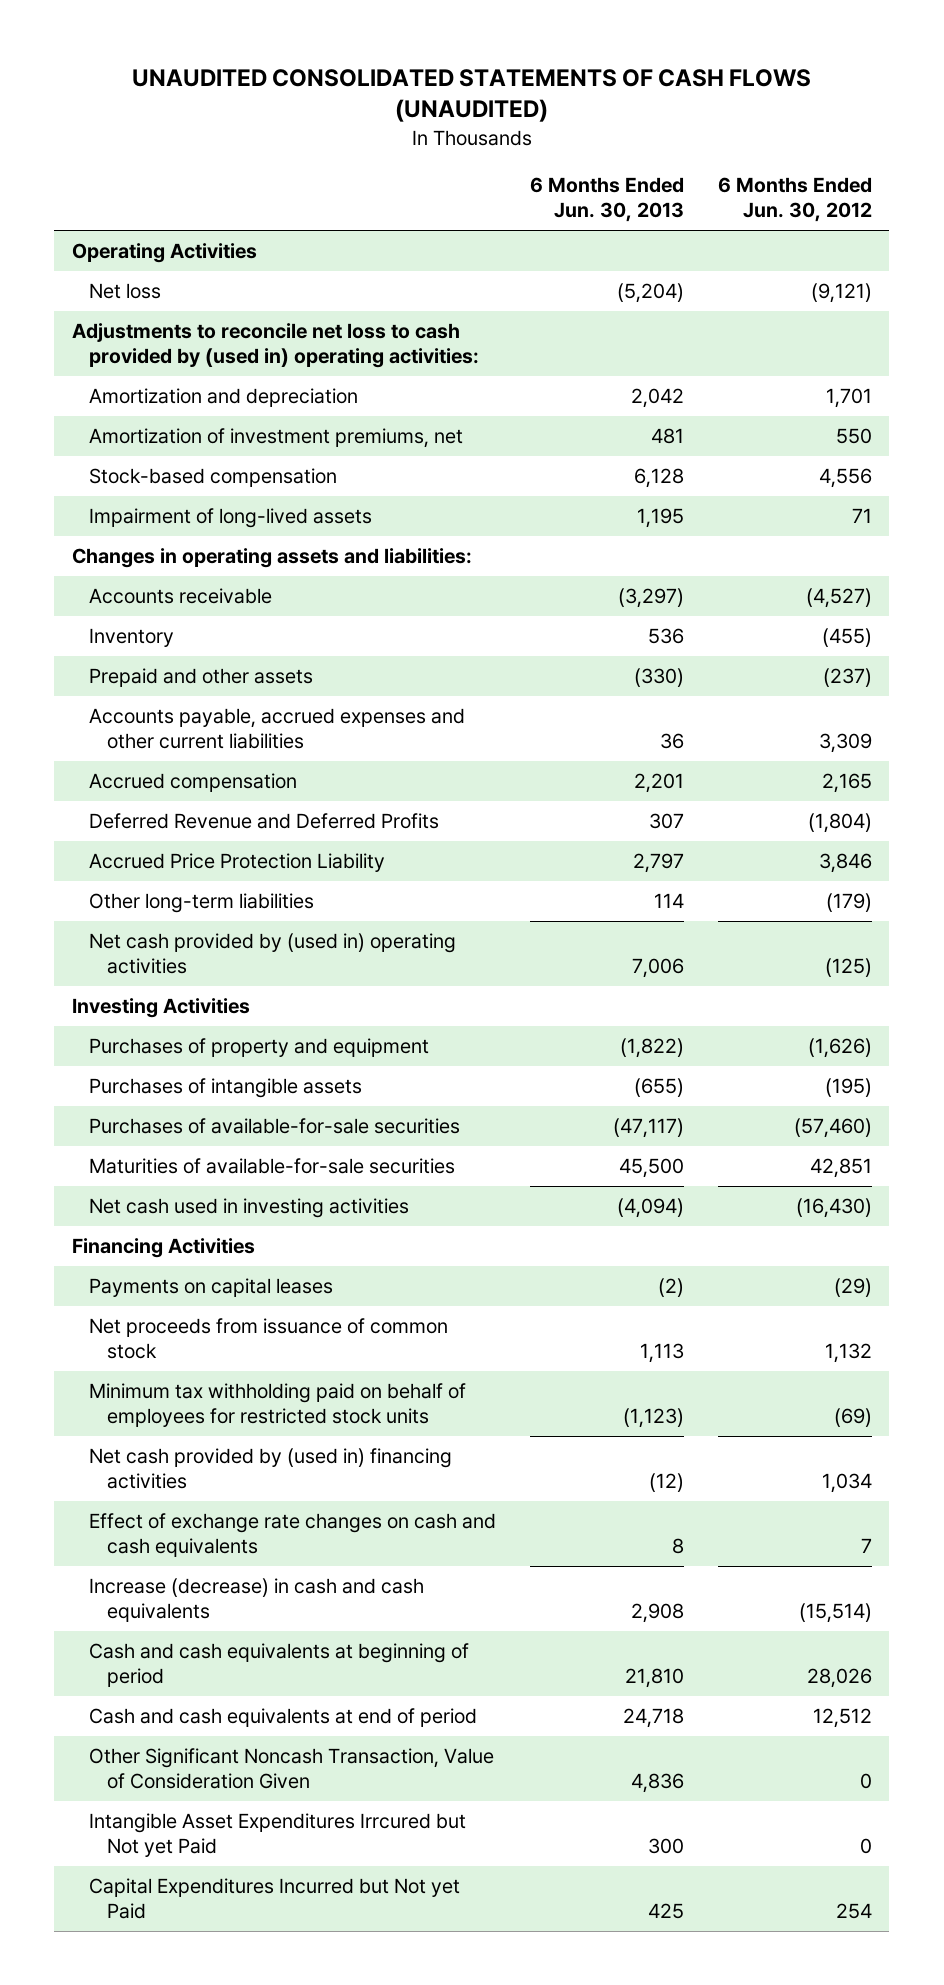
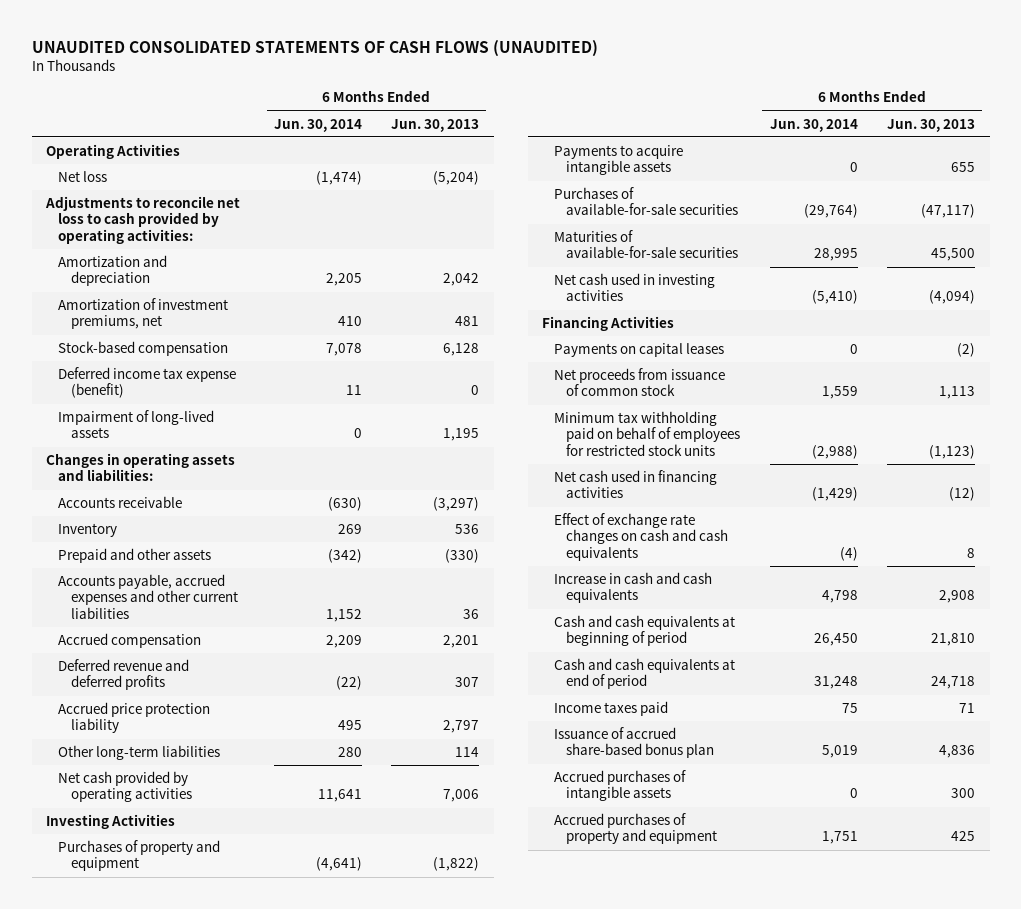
[718,177,873,223] 6 Months Ended Jun. 30, 2012 -> none
none -> [273,118,362,132] Jun. 30, 2014
[71,323,480,369] Adjustments to reconcile net loss to cash provided by (used in) operating activities: -> [45,196,241,244] Adjustments to reconcile net loss to cash provided by operating activities:
none -> [58,367,237,399] Deferred income tax expense (benefit)
[89,813,440,830] Deferred Revenue and Deferred Profits -> [58,659,190,691] Deferred revenue and deferred profits
[89,853,386,873] Accrued Price Protection Liability -> [58,702,211,734] Accrued price protection liability
[89,933,457,975] Net cash provided by (used in) operating activities -> [58,771,192,803] Net cash provided by operating activities
[89,1078,363,1099] Purchases of intangible assets -> [554,145,684,176] Payments to acquire intangible assets
[634,1078,685,1098] (655) -> [950,162,975,173] 655
[89,1448,453,1490] Net cash provided by (used in) financing activities -> [554,470,718,499] Net cash used in financing activities
[89,1578,425,1623] Increase (decrease) in cash and cash equivalents -> [554,572,713,604] Increase in cash and cash equivalents
none -> [554,701,669,717] Income taxes paid
[89,1748,495,1790] Other Significant Noncash Transaction, Value of Consideration Given -> [554,727,715,759] Issuance of accrued share-based bonus plan
[89,1813,467,1858] Intangible Asset Expenditures Irrcured but Not yet Paid -> [554,770,687,802] Accrued purchases of intangible assets
[89,1878,461,1920] Capital Expenditures Incurred but Not yet Paid -> [554,813,718,845] Accrued purchases of property and equipment

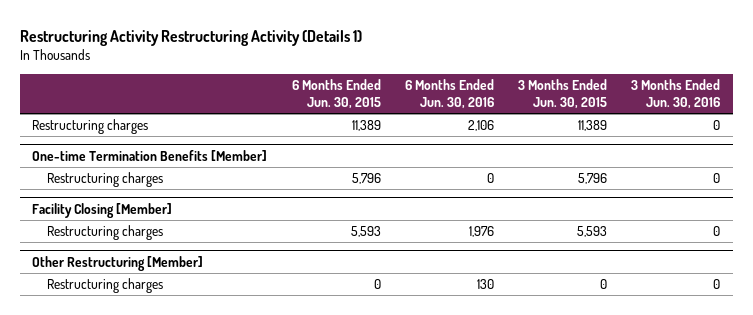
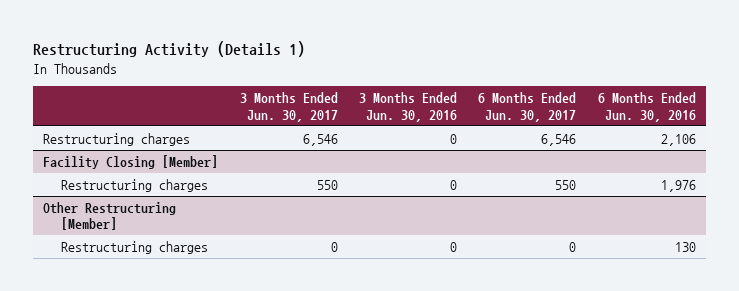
[20,29,363,46] Restructuring Activity Restructuring Activity (Details 1) -> [32,40,305,57] Restructuring Activity (Details 1)
[291,78,381,110] 6 Months Ended Jun. 30, 2015 -> none
[518,78,608,110] 3 Months Ended Jun. 30, 2015 -> none
none -> [239,92,338,122] 3 Months Ended Jun. 30, 2017
none -> [478,92,577,122] 6 Months Ended Jun. 30, 2017
[32,149,268,161] One-time Termination Benefits [Member] -> none
[47,172,164,188] Restructuring charges -> none

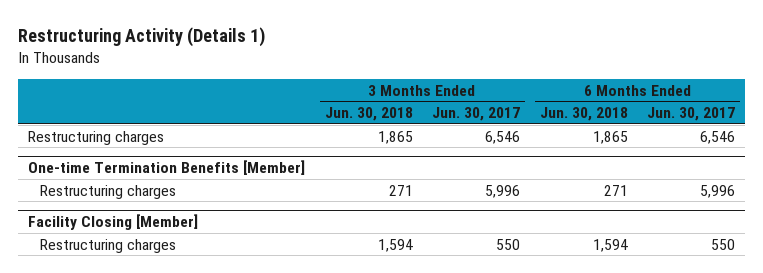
[358,92,457,122] 3 Months Ended Jun. 30, 2016 -> none
[597,92,696,122] 6 Months Ended Jun. 30, 2016 -> none
none -> [324,106,413,121] Jun. 30, 2018
none -> [539,106,628,121] Jun. 30, 2018
none -> [28,159,306,175] One-time Termination Benefits [Member]
none -> [39,184,176,199] Restructuring charges
[43,201,177,231] Other Restructuring [Member] -> none
[61,240,209,254] Restructuring charges -> none

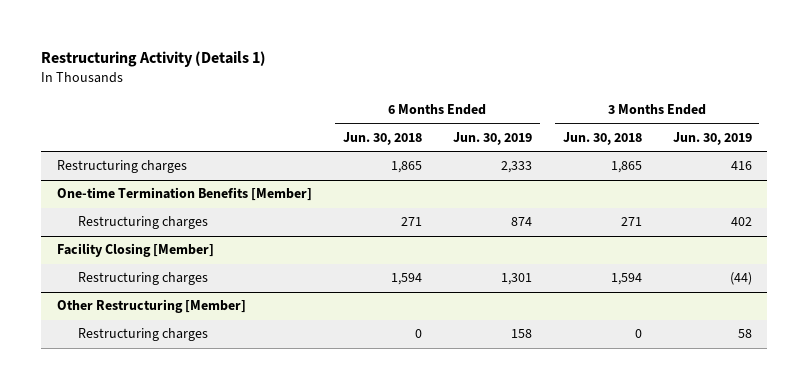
[432,106,521,121] Jun. 30, 2017 -> none
[647,106,736,121] Jun. 30, 2017 -> none
none -> [452,131,532,145] Jun. 30, 2019
none -> [672,131,752,145] Jun. 30, 2019
none -> [56,299,246,314] Other Restructuring [Member]
none -> [77,328,208,342] Restructuring charges

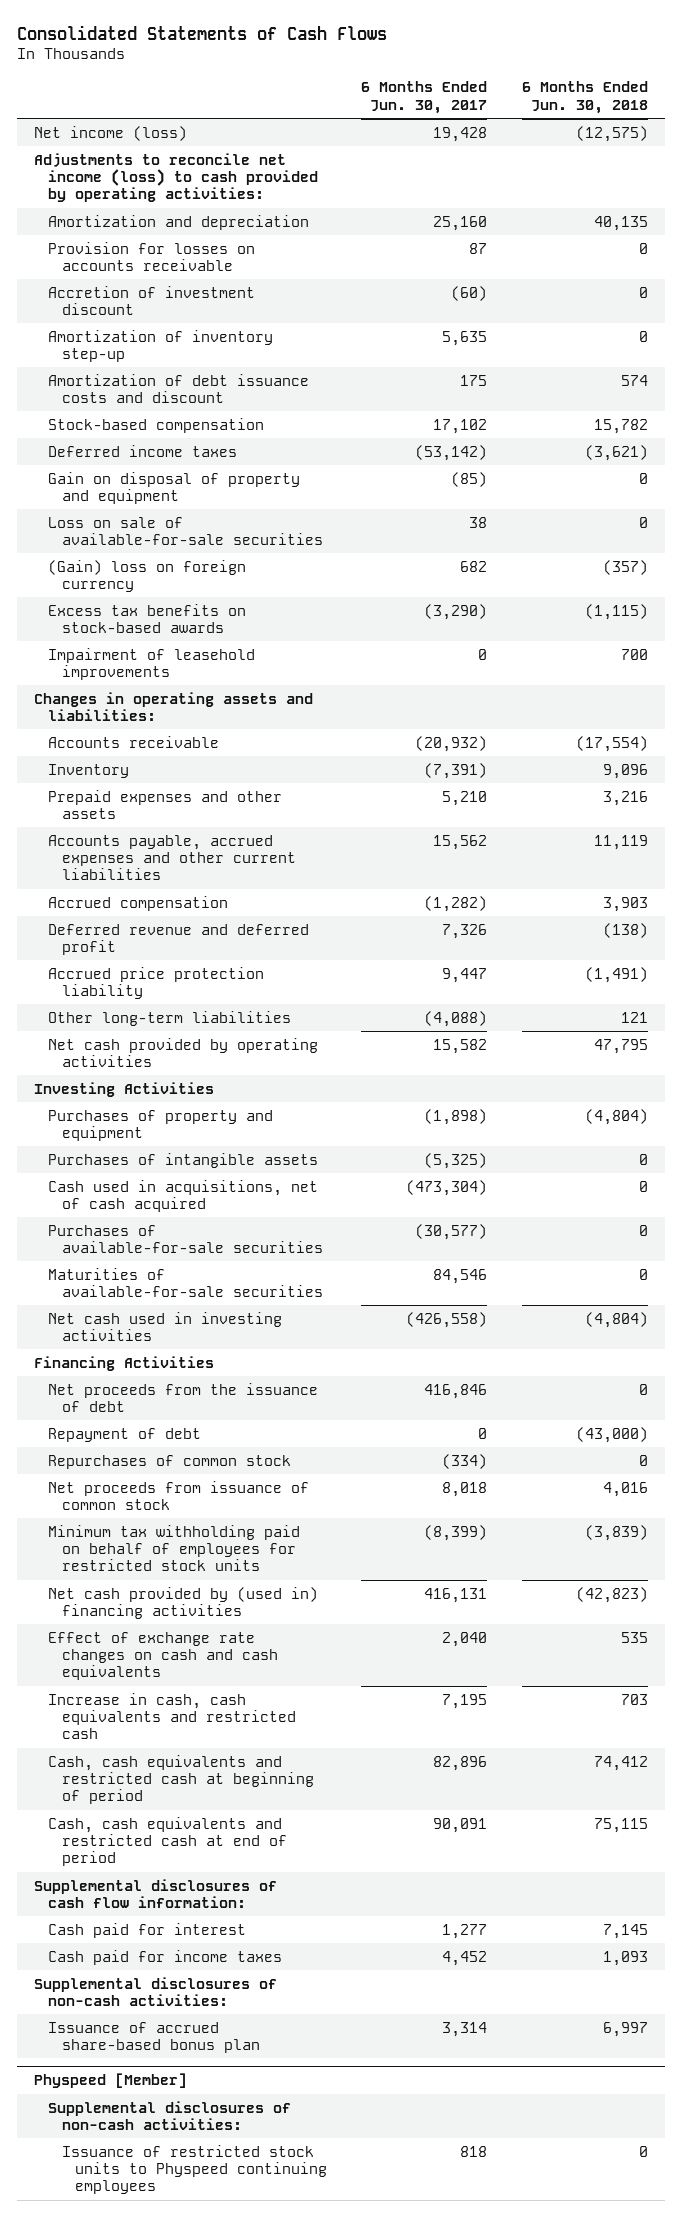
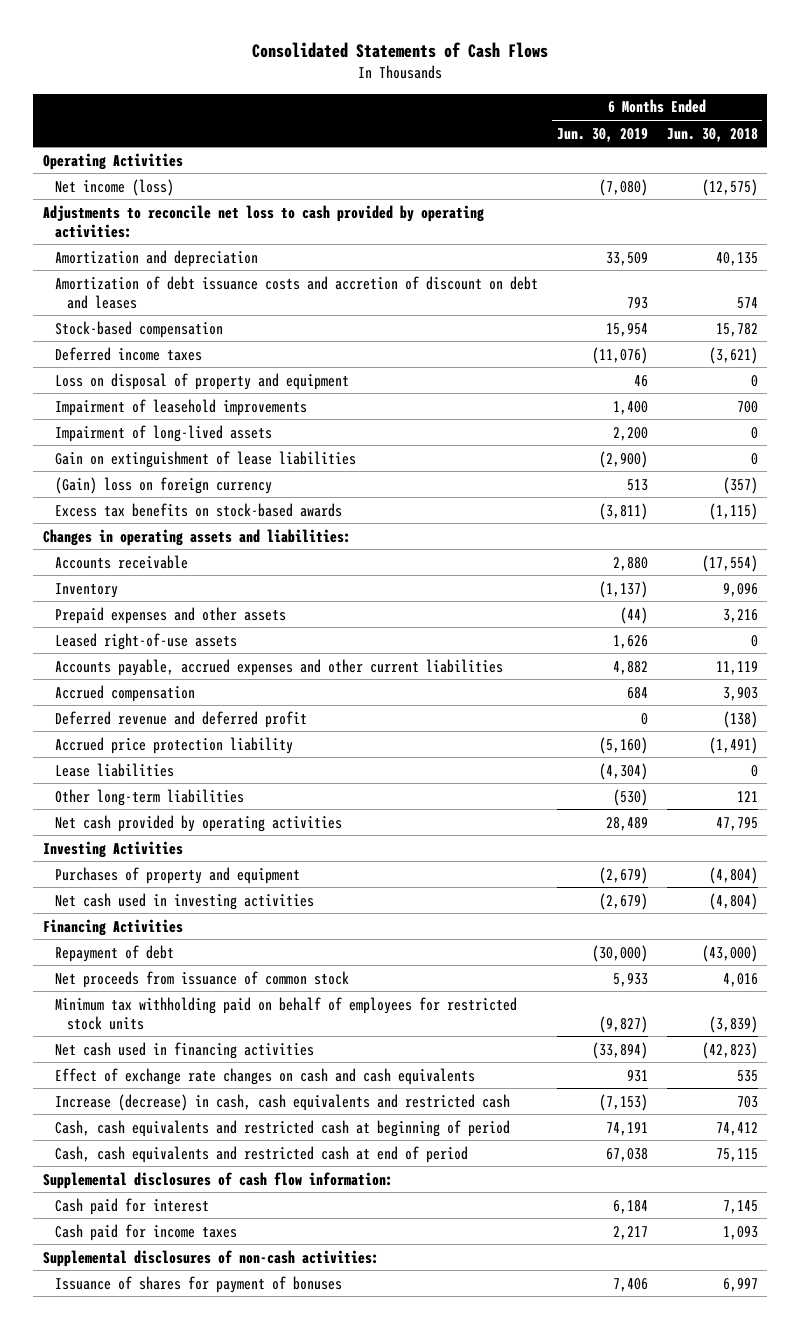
[361,81,488,114] 6 Months Ended Jun. 30, 2017 -> none
none -> [556,127,648,142] Jun. 30, 2019
none -> [42,152,183,170] Operating Activities
[34,152,318,203] Adjustments to reconcile net income (loss) to cash provided by operating activities: -> [42,204,484,238] Adjustments to reconcile net loss to cash provided by operating activities:
[47,241,255,271] Provision for losses on accounts receivable -> none
[47,285,255,315] Accretion of investment discount -> none
[47,329,273,362] Amortization of inventory step-up -> none
[47,373,309,403] Amortization of debt issuance costs and discount -> [54,275,538,309] Amortization of debt issuance costs and accretion of discount on debt and leases
[47,516,323,545] Loss on sale of available-for-sale securities -> none
[47,471,300,504] Gain on disposal of property and equipment -> [54,372,349,390] Loss on disposal of property and equipment
[47,647,255,680] Impairment of leasehold improvements -> [54,398,307,416] Impairment of leasehold improvements
none -> [54,424,272,442] Impairment of long-lived assets
none -> [54,450,356,468] Gain on extinguishment of lease liabilities
none -> [54,632,237,650] Leased right-of-use assets
none -> [54,762,174,777] Lease liabilities
[47,1152,318,1168] Purchases of intangible assets -> none
[47,1179,318,1212] Cash used in acquisitions, net of cash acquired -> none
[47,1224,323,1253] Purchases of available-for-sale securities -> none
[47,1267,323,1297] Maturities of available-for-sale securities -> none
[47,1382,318,1412] Net proceeds from the issuance of debt -> none
[47,1454,291,1469] Repurchases of common stock -> none
[47,1586,318,1619] Net cash provided by (used in) financing activities -> [54,1041,314,1059] Net cash used in financing activities
[47,1692,296,1740] Increase in cash, cash equivalents and restricted cash -> [54,1093,510,1111] Increase (decrease) in cash, cash equivalents and restricted cash
[34,2073,188,2089] Physpeed [Member] -> none
[47,2100,291,2130] Supplemental disclosures of non-cash activities: -> none
[61,2144,328,2195] Issuance of restricted stock units to Physpeed continuing employees -> none
[47,2021,260,2053] Issuance of accrued share-based bonus plan -> [54,1275,342,1293] Issuance of shares for payment of bonuses

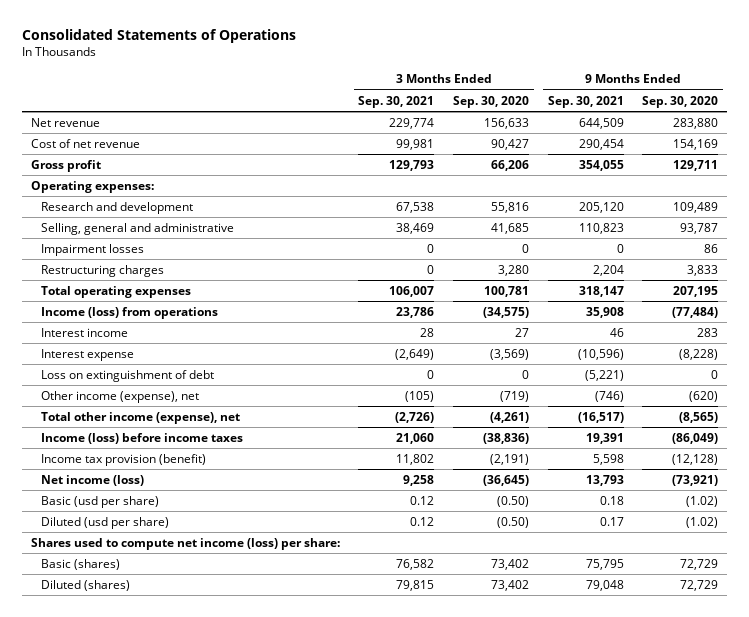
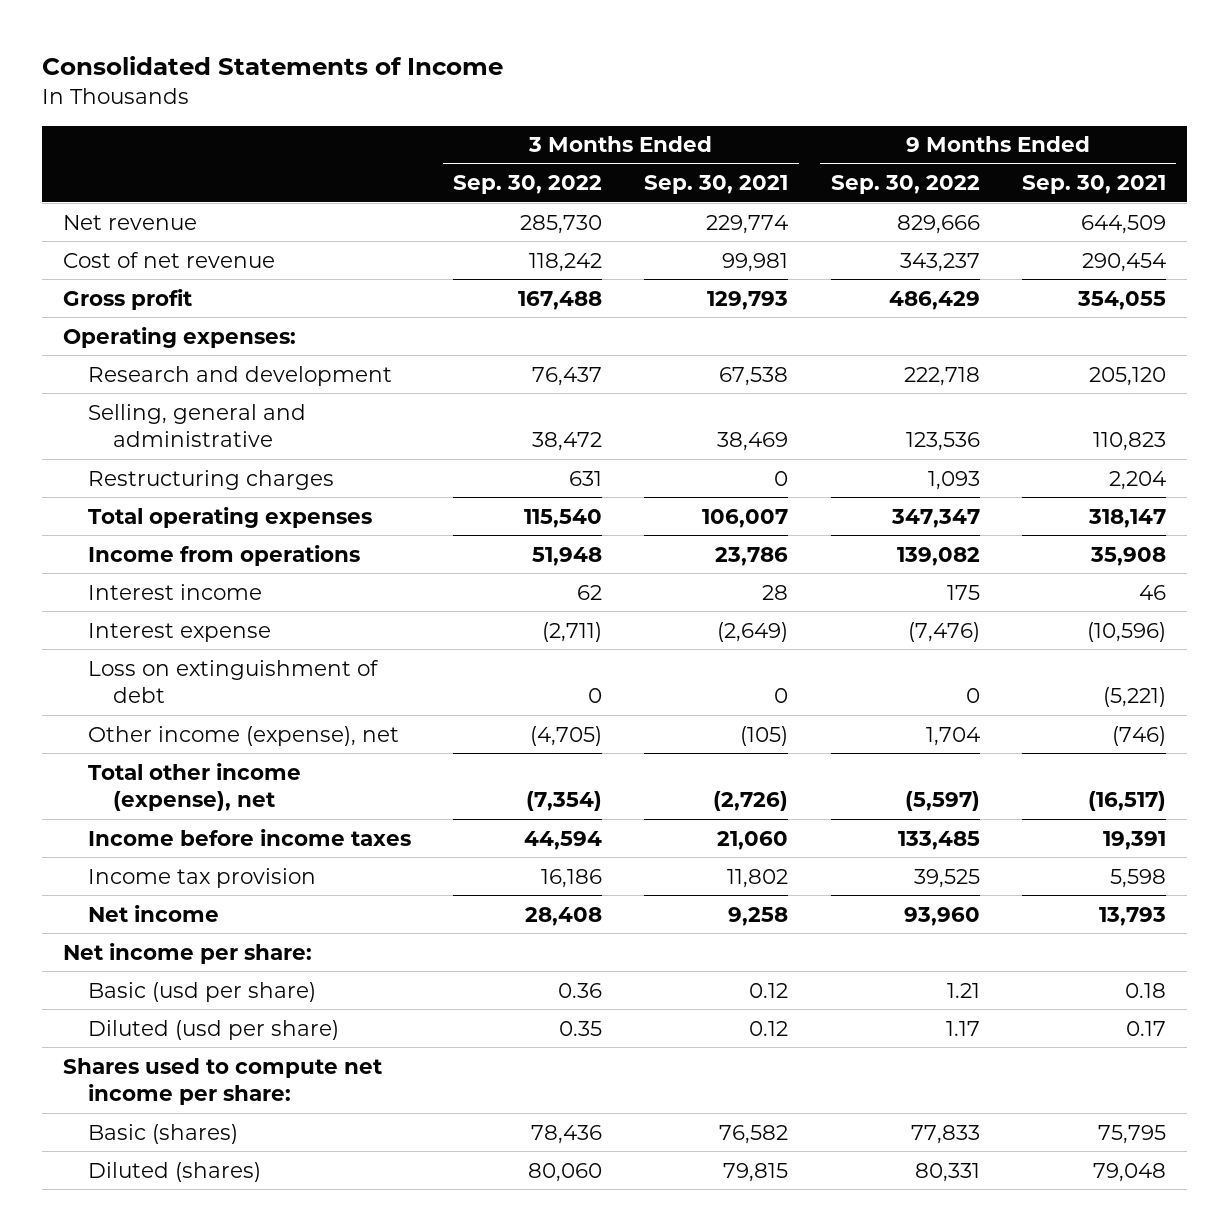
[21,29,296,44] Consolidated Statements of Operations -> [42,56,504,76] Consolidated Statements of Income
[453,95,530,108] Sep. 30, 2020 -> none
[642,95,719,108] Sep. 30, 2020 -> none
none -> [453,175,603,195] Sep. 30, 2022
none -> [830,175,980,195] Sep. 30, 2022
[41,243,145,256] Impairment losses -> none
[41,306,219,319] Income (loss) from operations -> [88,544,361,566] Income from operations
[41,432,244,444] Income (loss) before income taxes -> [88,828,412,846] Income before income taxes
[41,453,207,466] Income tax provision (benefit) -> [88,867,317,888] Income tax provision
[41,474,145,486] Net income (loss) -> [88,904,220,922] Net income
none -> [63,942,313,964] Net income per share:
[30,537,340,550] Shares used to compute net income (loss) per share: -> [63,1057,383,1106] Shares used to compute net income per share:

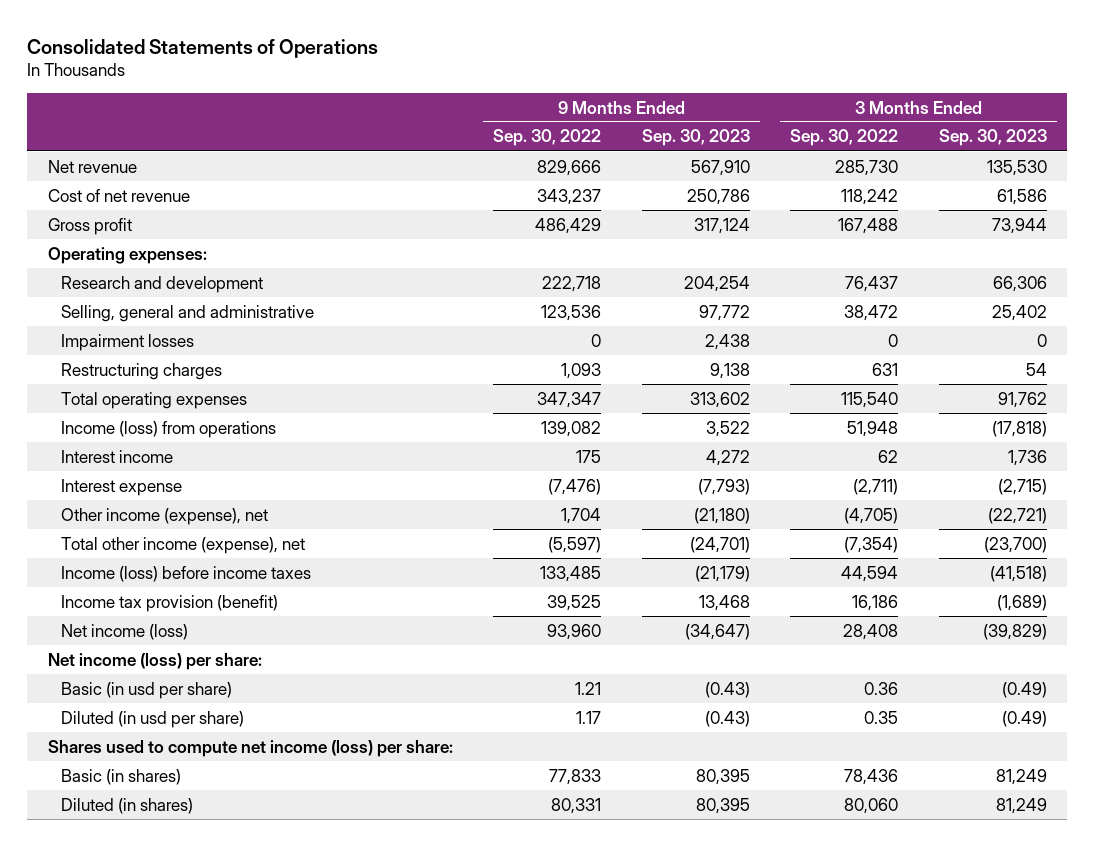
[42,56,504,76] Consolidated Statements of Income -> [27,38,379,58] Consolidated Statements of Operations
[644,175,789,195] Sep. 30, 2021 -> none
[1021,175,1166,195] Sep. 30, 2021 -> none
none -> [641,129,750,147] Sep. 30, 2023
none -> [939,129,1048,147] Sep. 30, 2023
none -> [61,333,195,351] Impairment losses
[88,544,361,566] Income from operations -> [61,420,277,438] Income (loss) from operations
[88,659,380,704] Loss on extinguishment of debt -> none
[88,828,412,846] Income before income taxes -> [61,565,312,582] Income (loss) before income taxes
[88,867,317,888] Income tax provision -> [61,594,279,612] Income tax provision (benefit)
[88,904,220,922] Net income -> [61,623,189,640] Net income (loss)
[63,942,313,964] Net income per share: -> [47,652,262,670] Net income (loss) per share:
[88,981,317,1002] Basic (usd per share) -> [61,681,233,699] Basic (in usd per share)
[88,1019,340,1040] Diluted (usd per share) -> [61,710,245,728] Diluted (in usd per share)
[63,1057,383,1106] Shares used to compute net income per share: -> [47,739,453,757] Shares used to compute net income (loss) per share:
[88,1123,239,1144] Basic (shares) -> [61,768,182,785] Basic (in shares)
[88,1161,262,1182] Diluted (shares) -> [61,797,194,814] Diluted (in shares)

